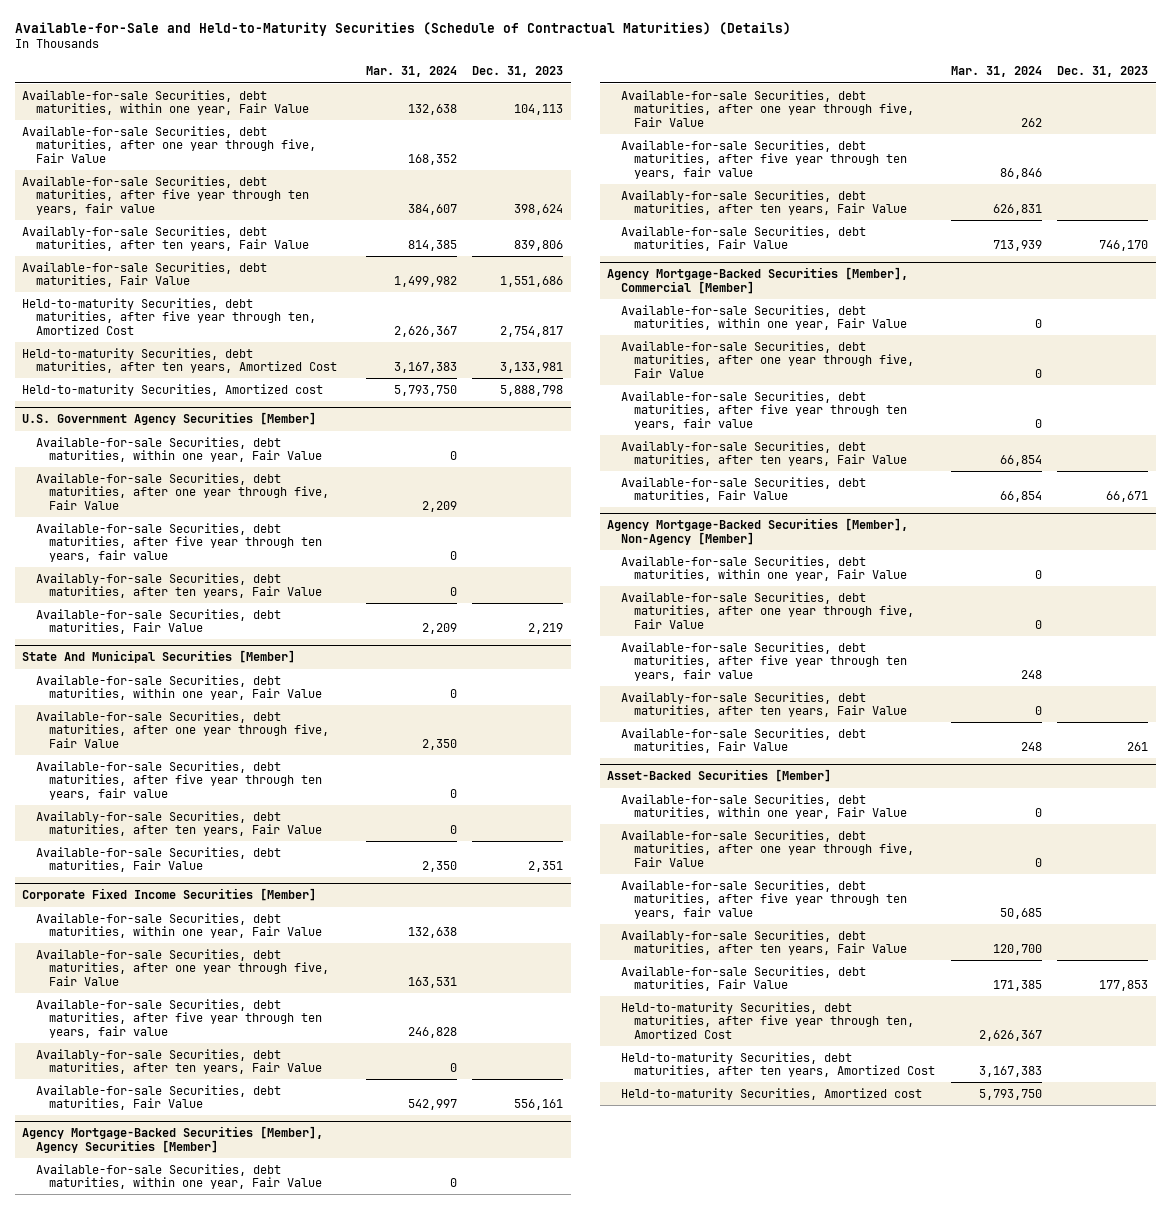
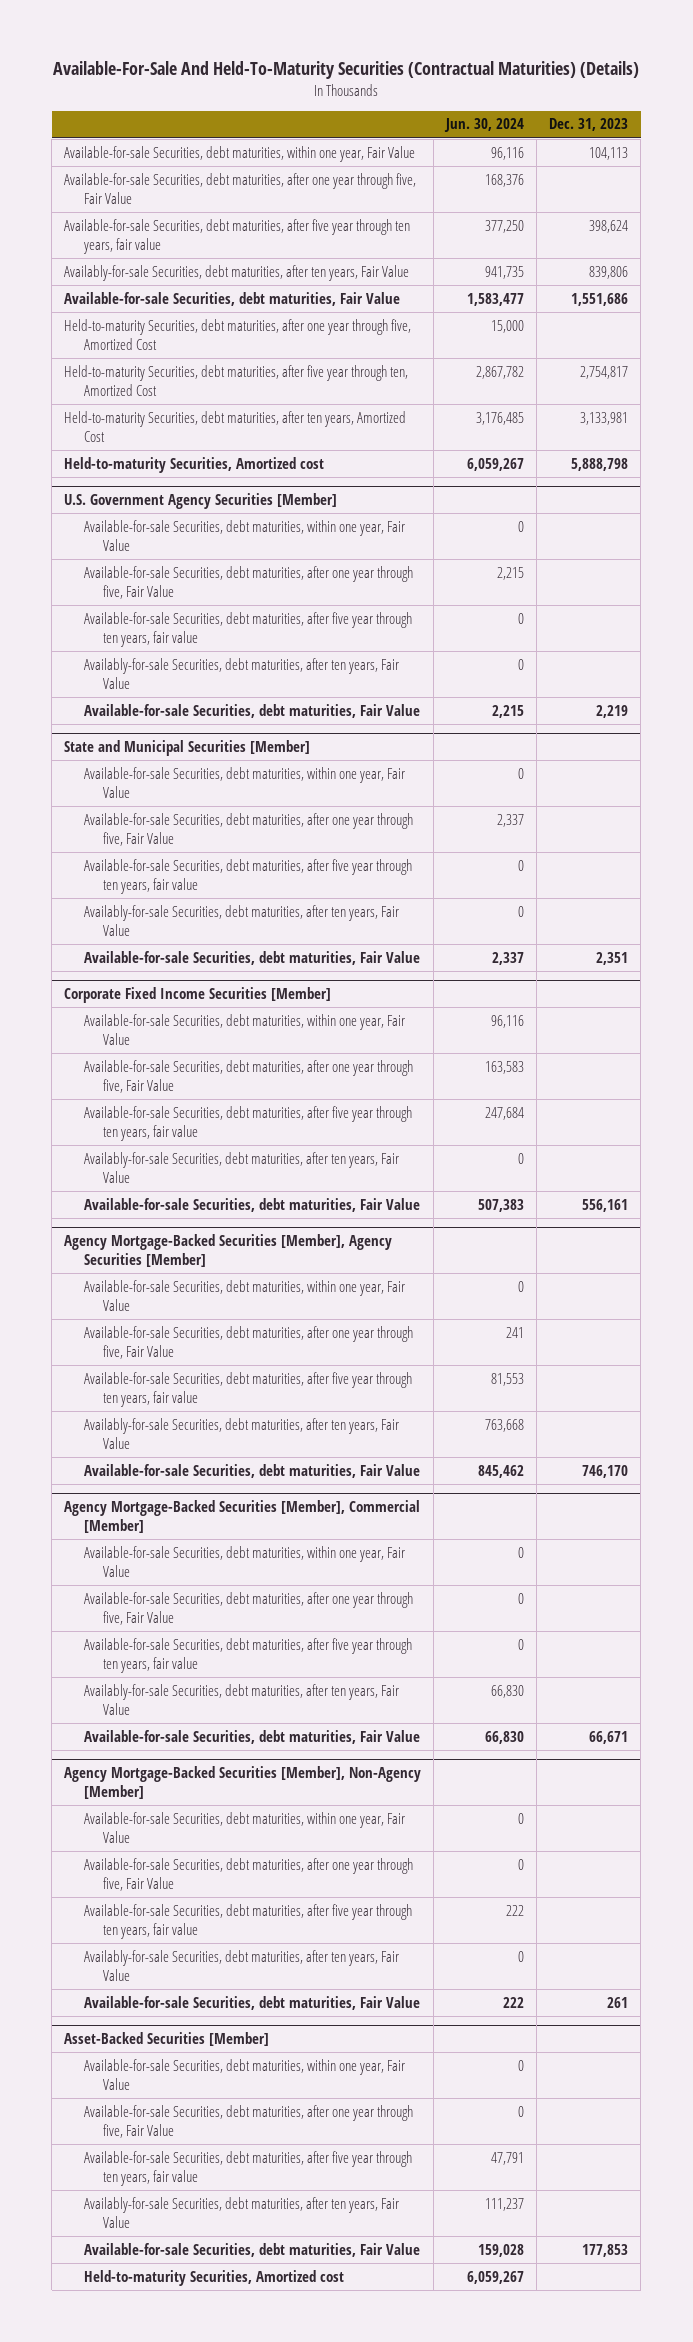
[14,21,791,36] Available-for-Sale and Held-to-Maturity Securities (Schedule of Contractual Maturities) (Details) -> [53,61,640,80] Available-For-Sale And Held-To-Maturity Securities (Contractual Maturities) (Details)
[365,66,457,78] Mar. 31, 2024 -> none
none -> [444,118,525,133] Jun. 30, 2024
none -> [64,318,412,350] Held-to-maturity Securities, debt maturities, after one year through five, Amortized Cost
[22,650,296,664] State And Municipal Securities [Member] -> [64,740,311,757] State and Municipal Securities [Member]
[620,1001,915,1040] Held-to-maturity Securities, debt maturities, after five year through ten, Amortized Cost -> none
[620,1051,936,1078] Held-to-maturity Securities, debt maturities, after ten years, Amortized Cost -> none

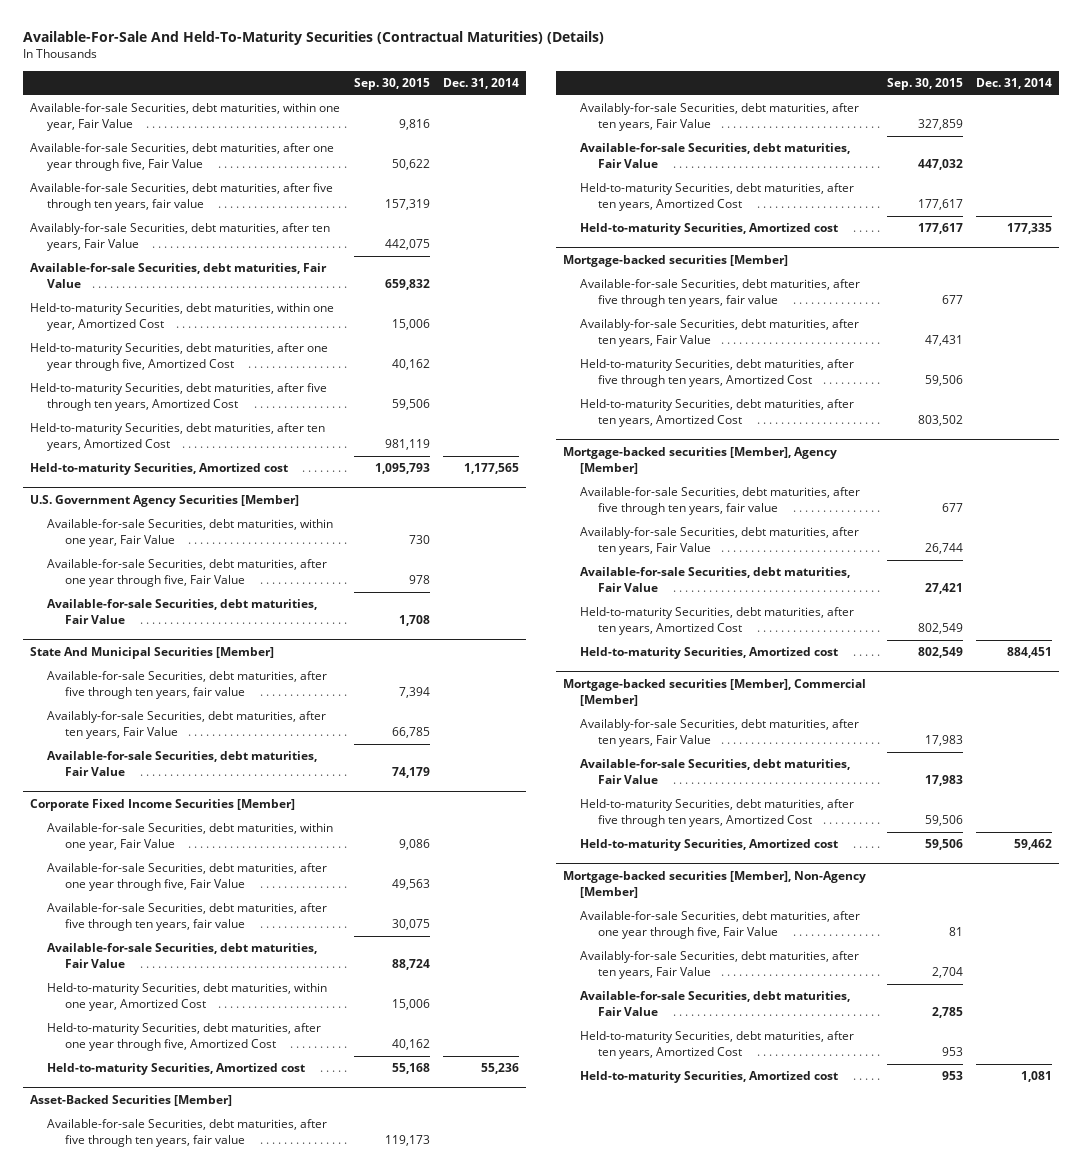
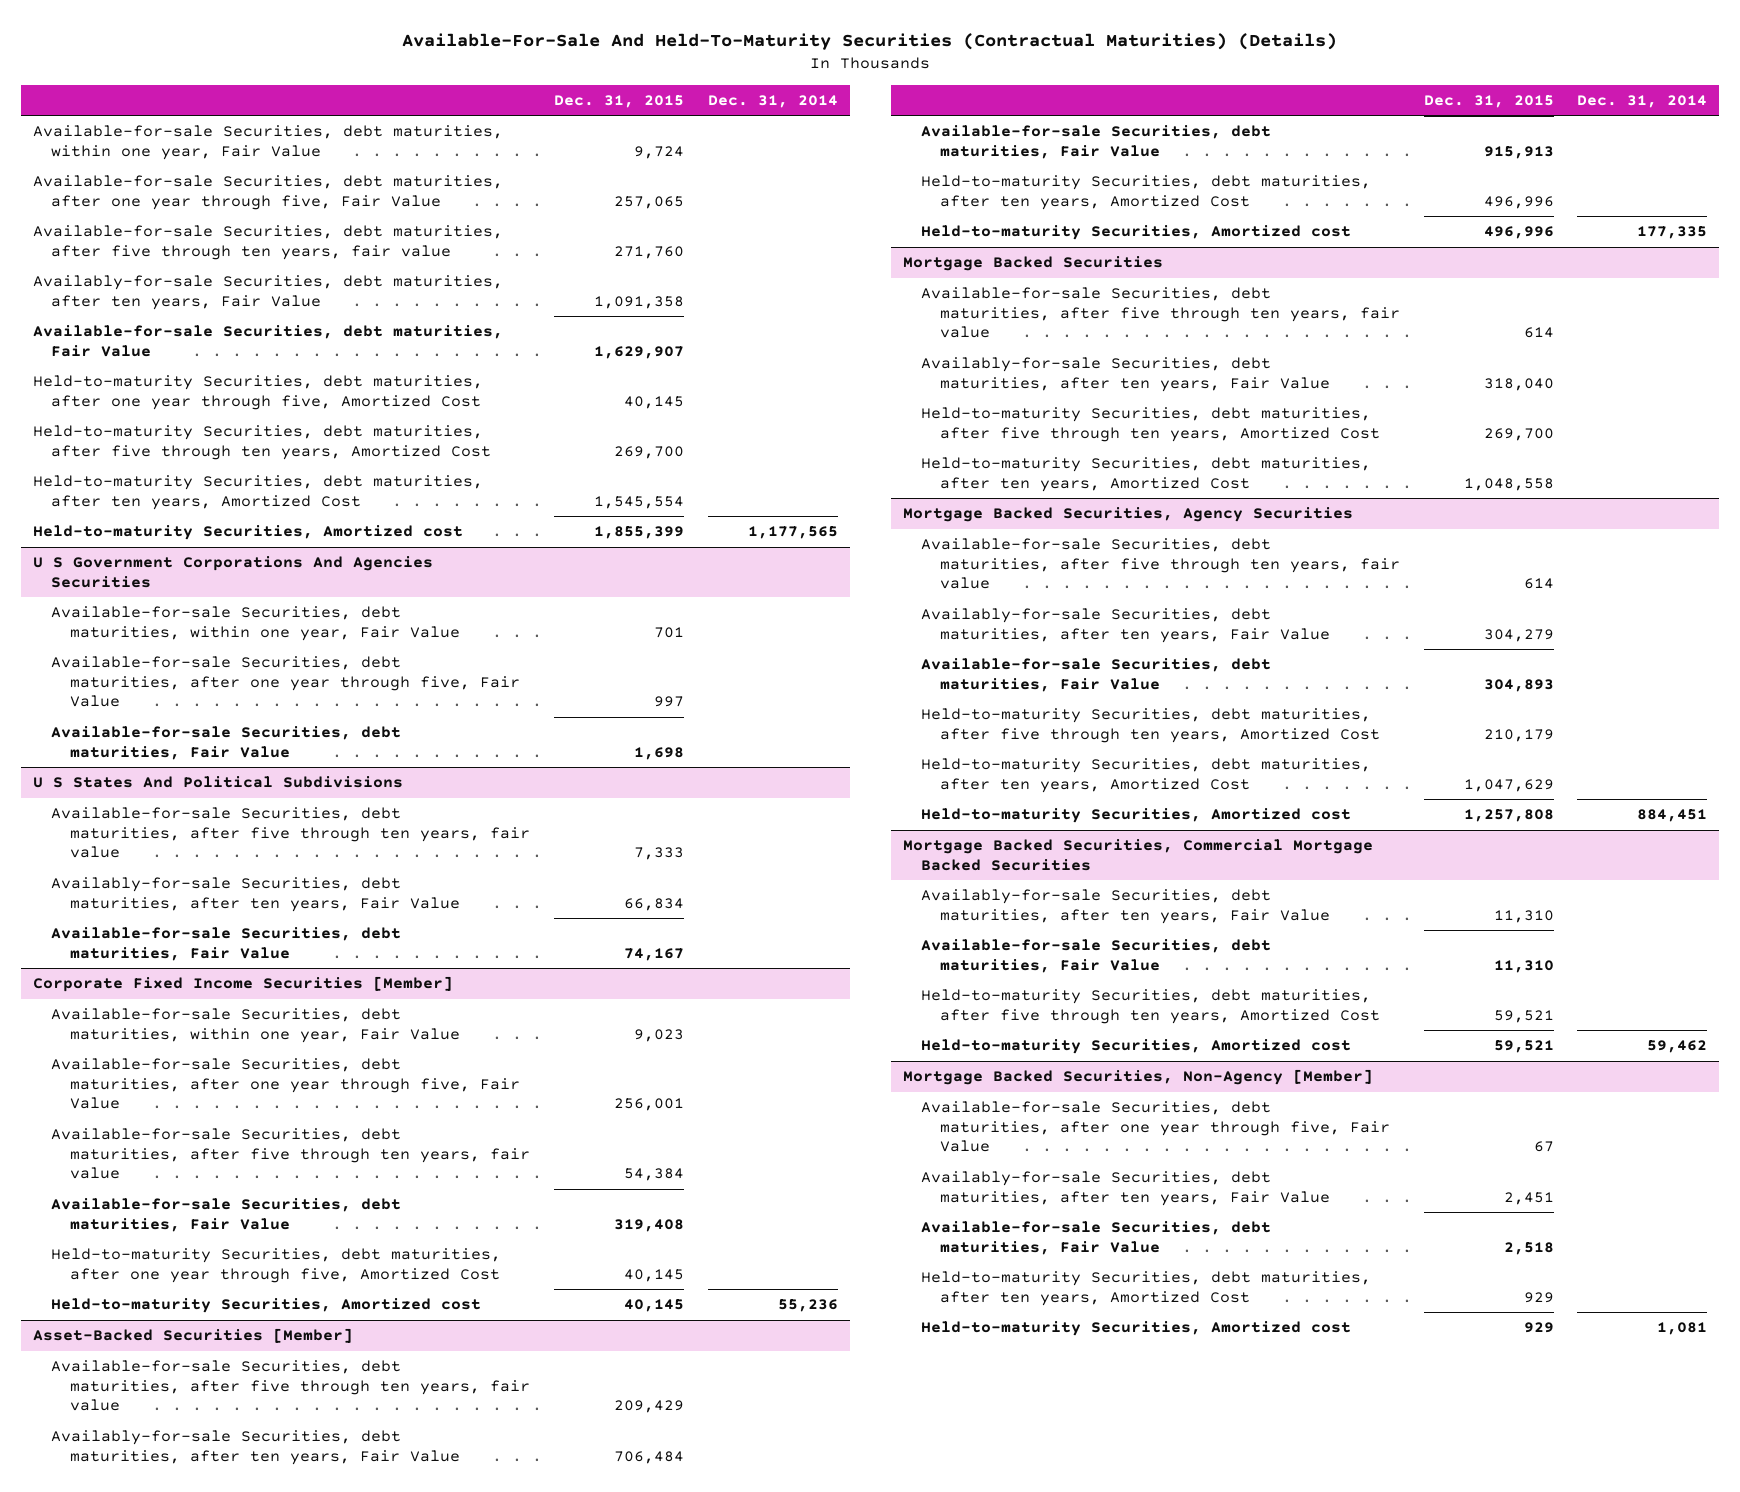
[353,78,430,91] Sep. 30, 2015 -> none
none -> [553,94,684,108] Dec. 31, 2015
[29,303,334,332] Held-to-maturity Securities, debt maturities, within one year, Amortized Cost -> none
[29,495,299,508] U.S. Government Agency Securities [Member] -> [32,556,433,588] U S Government Corporations And Agencies Securities
[29,647,274,660] State And Municipal Securities [Member] -> [32,776,403,789] U S States And Political Subdivisions
[47,983,328,1012] Held-to-maturity Securities, debt maturities, within one year, Amortized Cost -> none
[562,255,788,268] Mortgage-backed securities [Member] -> [902,256,1163,272] Mortgage Backed Securities
[562,447,837,474] Mortgage-backed securities [Member], Agency [Member] -> [902,507,1353,523] Mortgage Backed Securities, Agency Securities
none -> [921,708,1380,743] Held-to-maturity Securities, debt maturities, after five through ten years, Amortized Cost
[562,679,866,706] Mortgage-backed securities [Member], Commercial [Member] -> [902,839,1373,871] Mortgage Backed Securities, Commercial Mortgage Backed Securities
[562,871,866,898] Mortgage-backed securities [Member], Non-Agency [Member] -> [902,1069,1373,1086] Mortgage Backed Securities, Non-Agency [Member]

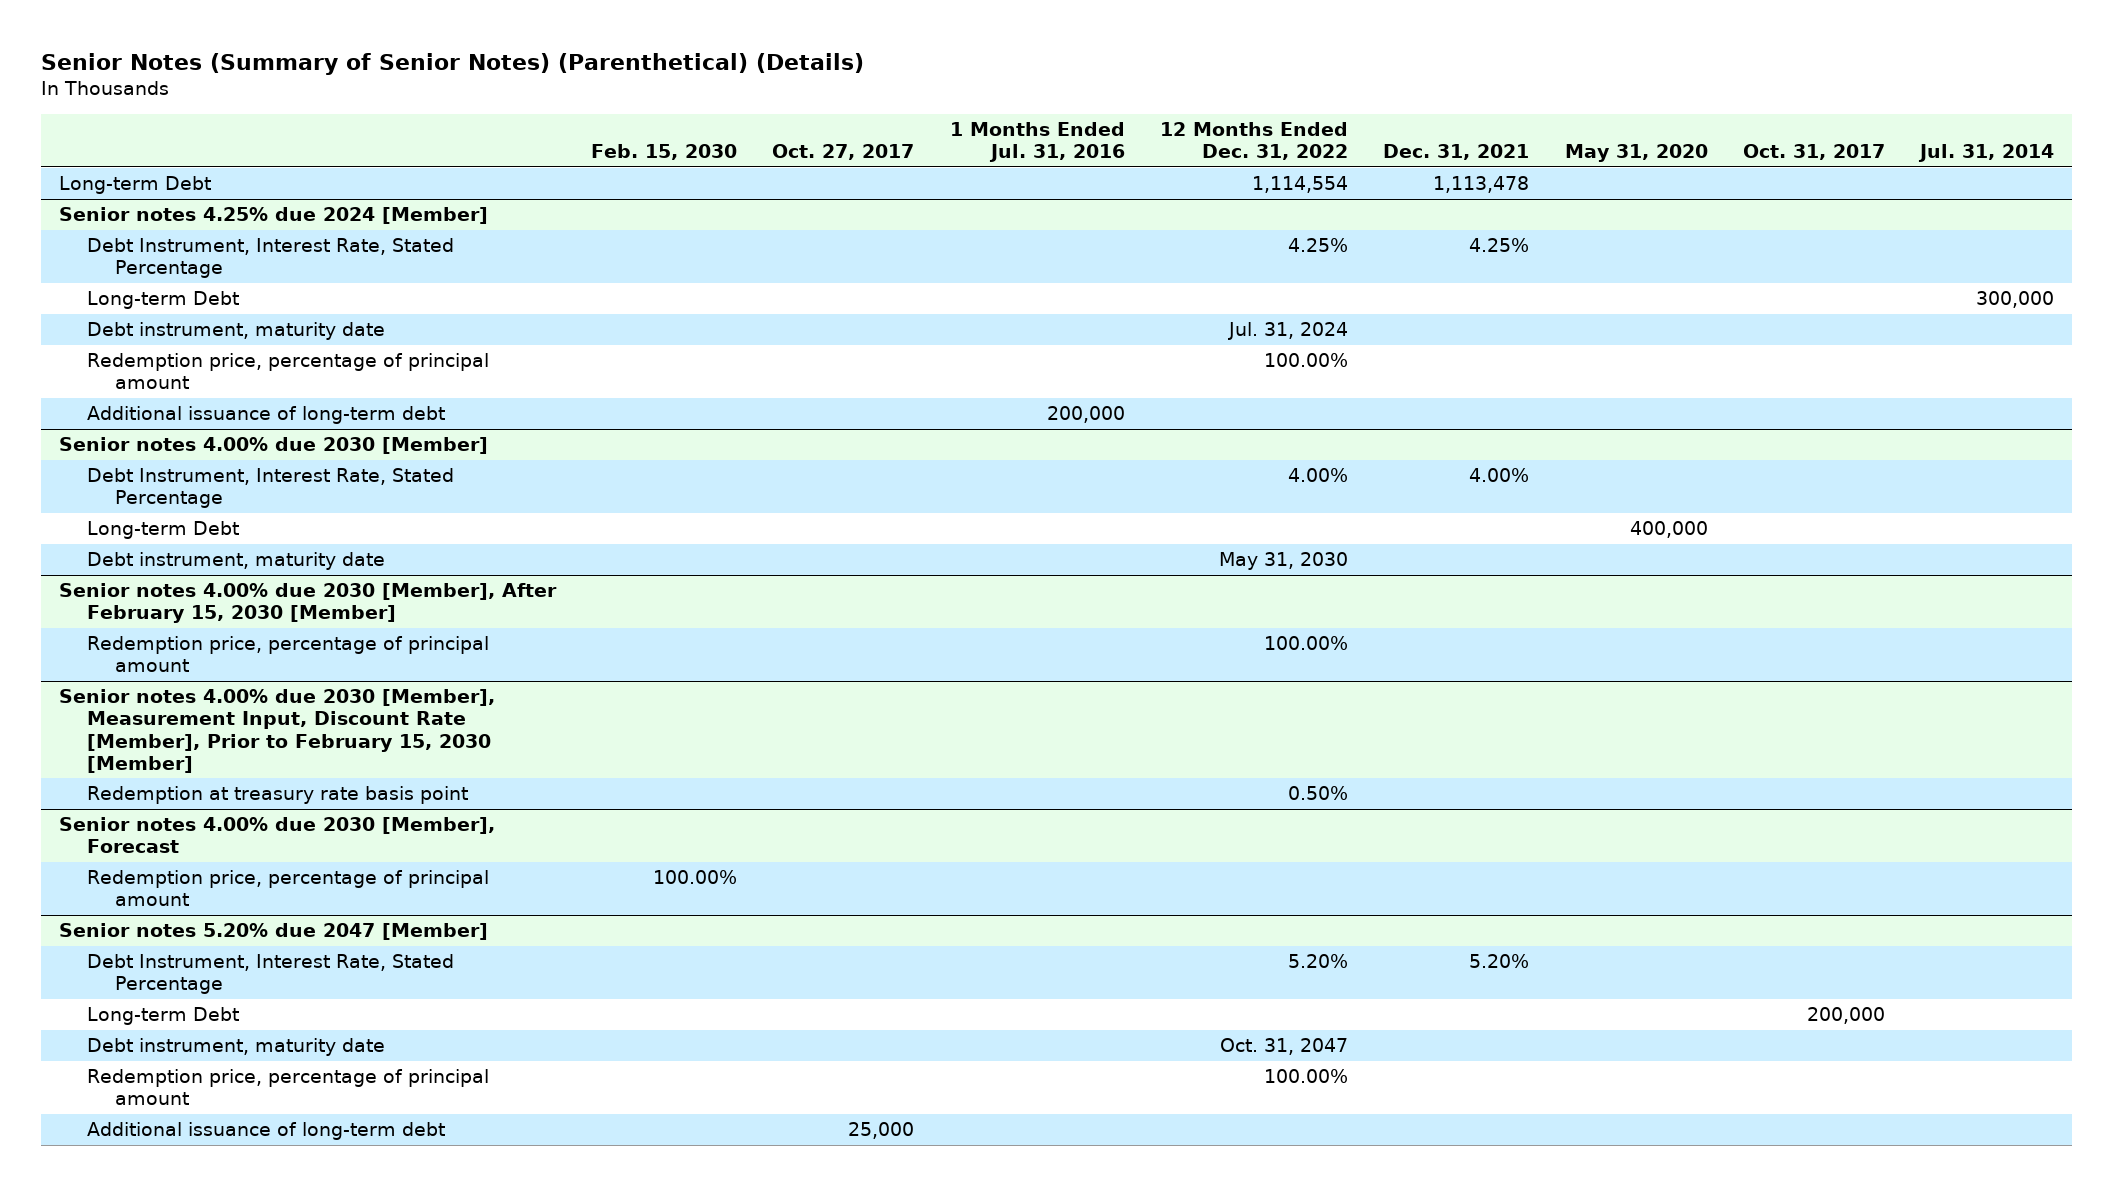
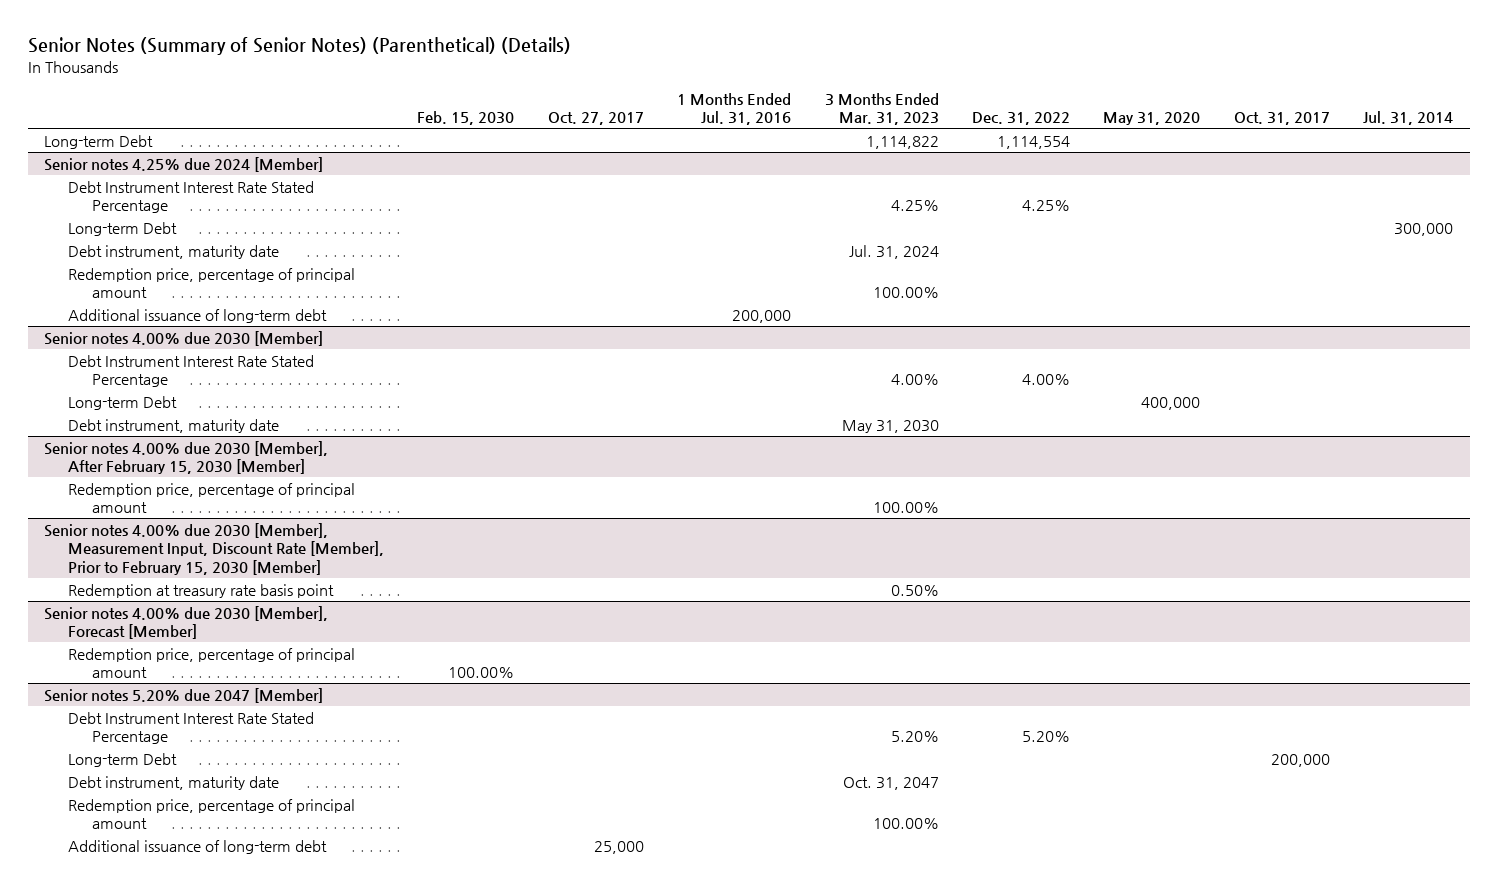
[1159,121,1348,161] 12 Months Ended Dec. 31, 2022 -> none
[1383,144,1530,161] Dec. 31, 2021 -> none
none -> [824,92,939,126] 3 Months Ended Mar. 31, 2023
none -> [972,112,1071,126] Dec. 31, 2022
[86,238,454,279] Debt Instrument, Interest Rate, Stated Percentage -> [67,180,314,214] Debt Instrument Interest Rate Stated Percentage
[86,468,454,509] Debt Instrument, Interest Rate, Stated Percentage -> [67,354,314,388] Debt Instrument Interest Rate Stated Percentage
[58,817,495,854] Senior notes 4.00% due 2030 [Member], Forecast -> [44,605,329,640] Senior notes 4.00% due 2030 [Member], Forecast [Member]
[86,954,454,995] Debt Instrument, Interest Rate, Stated Percentage -> [67,711,314,745] Debt Instrument Interest Rate Stated Percentage

